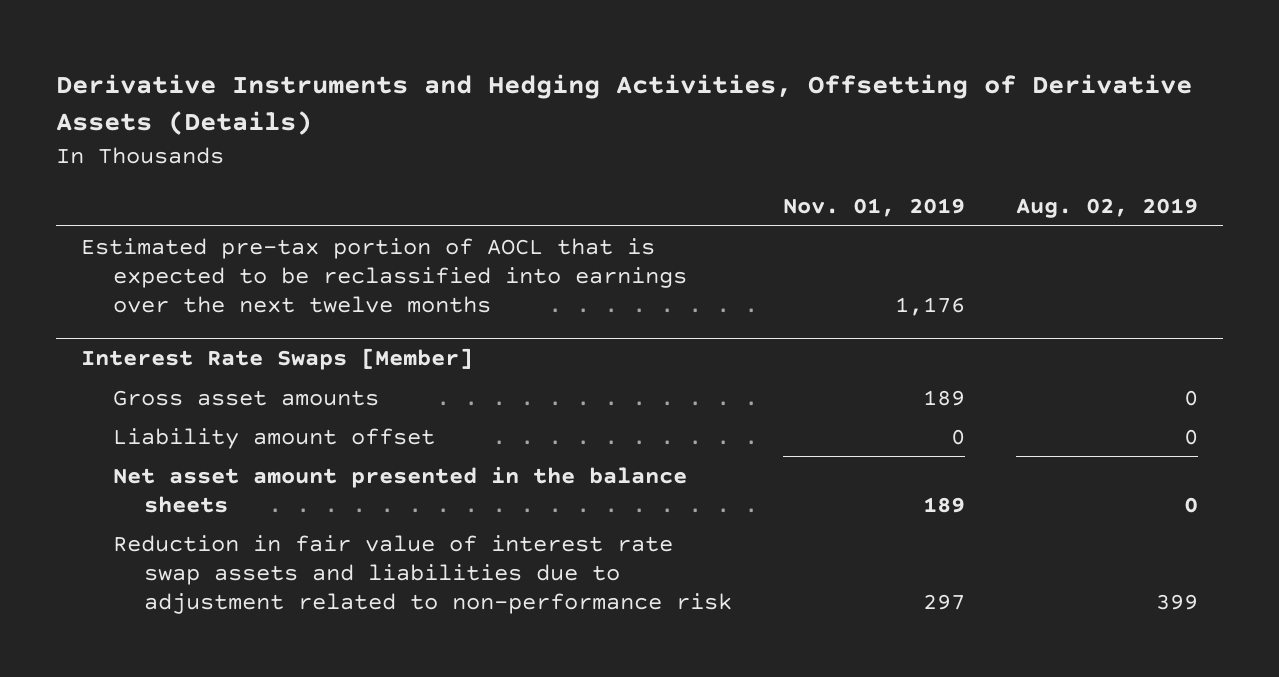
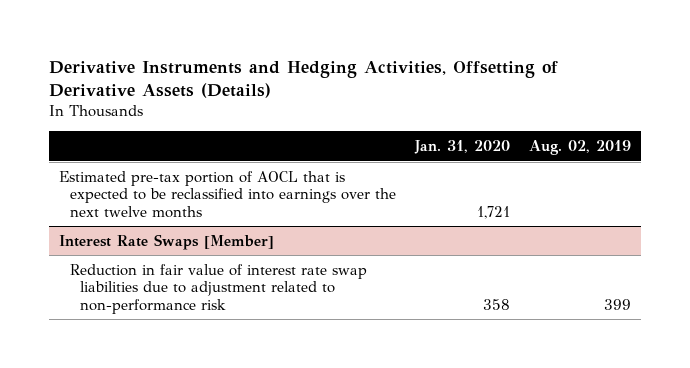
[782,198,965,218] Nov. 01, 2019 -> none
none -> [414,140,511,155] Jan. 31, 2020
[112,389,379,406] Gross asset amounts -> none
[112,427,435,449] Liability amount offset -> none
[112,466,687,513] Net asset amount presented in the balance sheets -> none
[112,534,733,615] Reduction in fair value of interest rate swap assets and liabilities due to adjustment related to non-performance risk -> [69,263,367,314] Reduction in fair value of interest rate swap liabilities due to adjustment related to non-performance risk

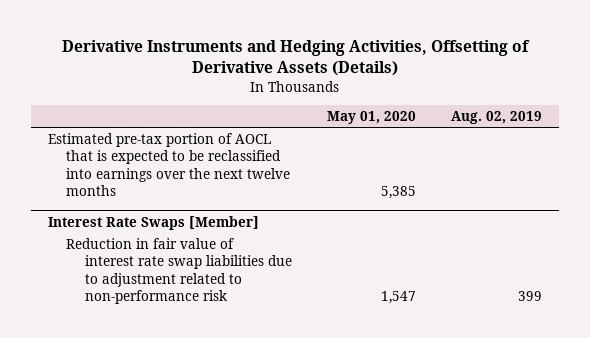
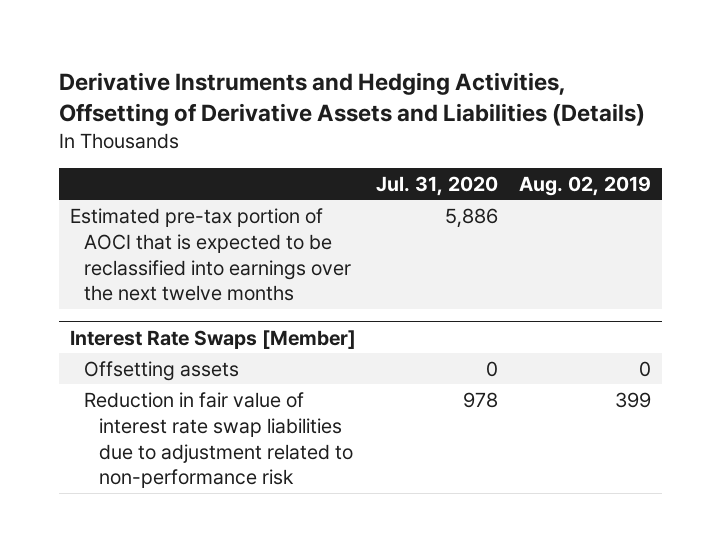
[61,39,530,77] Derivative Instruments and Hedging Activities, Offsetting of Derivative Assets (Details) -> [59,72,646,127] Derivative Instruments and Hedging Activities, Offsetting of Derivative Assets and Liabilities (Details)
[326,111,416,125] May 01, 2020 -> none
none -> [376,175,499,196] Jul. 31, 2020
[48,132,291,197] Estimated pre-tax portion of AOCL that is expected to be reclassified into earnings over the next twelve months -> [69,207,352,302] Estimated pre-tax portion of AOCI that is expected to be reclassified into earnings over the next twelve months
none -> [84,360,240,381] Offsetting assets

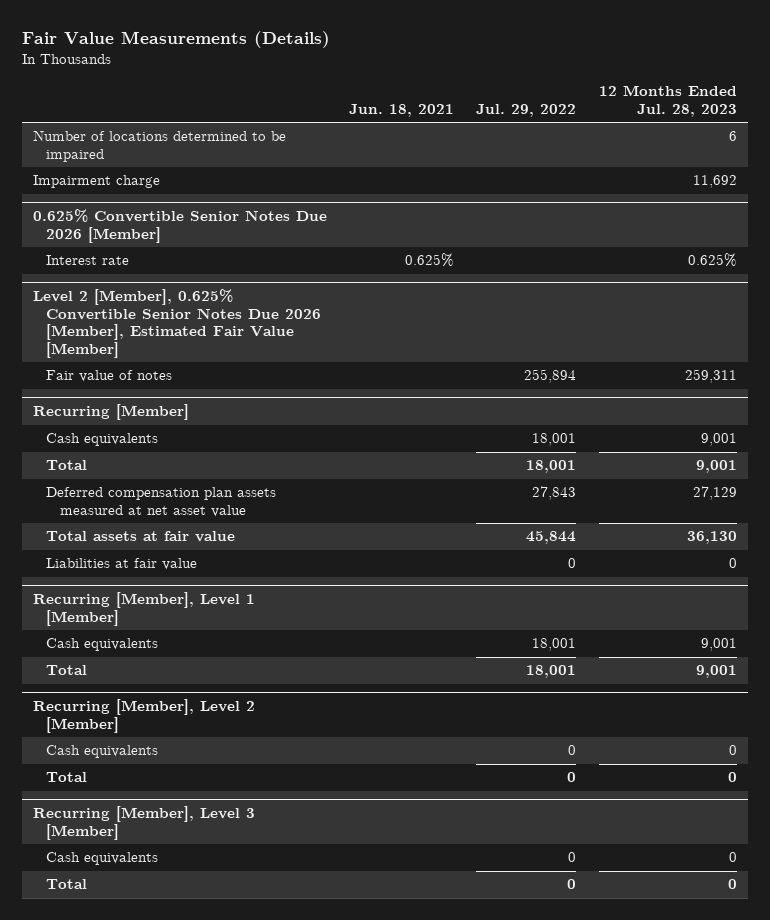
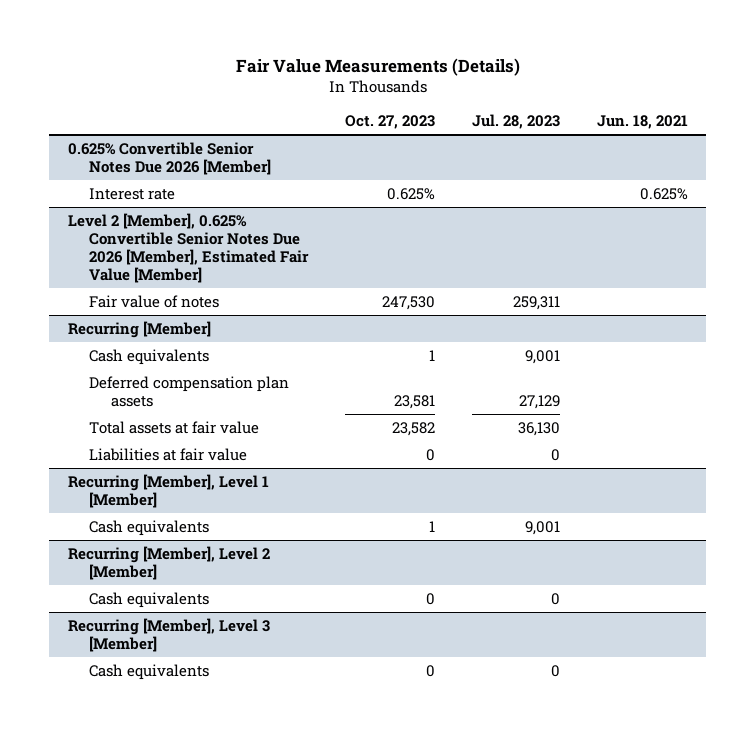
[476,103,577,117] Jul. 29, 2022 -> none
[598,85,737,117] 12 Months Ended Jul. 28, 2023 -> none
none -> [345,114,436,129] Oct. 27, 2023
none -> [472,113,561,129] Jul. 28, 2023
[33,130,287,162] Number of locations determined to be impaired -> none
[33,175,161,189] Impairment charge -> none
[46,460,88,471] Total -> none
[46,487,277,517] Deferred compensation plan assets measured at net asset value -> [89,375,290,407] Deferred compensation plan assets
[46,665,88,676] Total -> none
[46,772,88,783] Total -> none
[46,879,88,890] Total -> none

